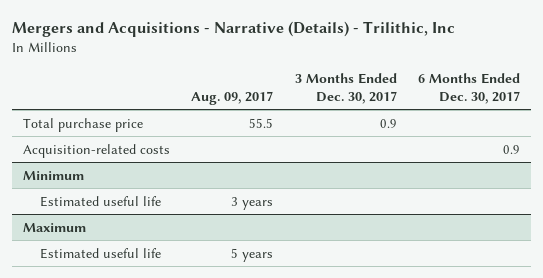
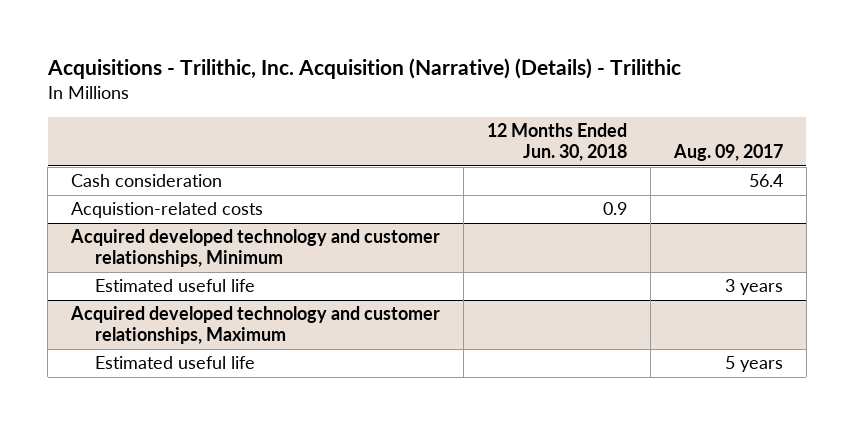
[11,21,455,38] Mergers and Acquisitions - Narrative (Details) - Trilithic, Inc -> [46,58,681,80] Acquisitions - Trilithic, Inc. Acquisition (Narrative) (Details) - Trilithic
[294,73,397,104] 3 Months Ended Dec. 30, 2017 -> none
[418,73,521,104] 6 Months Ended Dec. 30, 2017 -> none
none -> [486,123,627,162] 12 Months Ended Jun. 30, 2018
[22,117,143,132] Total purchase price -> none
[22,170,84,180] Minimum -> none
none -> [71,174,223,188] Cash consideration
[22,143,170,158] Acquisition-related costs -> [71,202,264,219] Acquistion-related costs
none -> [70,229,441,268] Acquired developed technology and customer relationships, Minimum
[22,222,86,232] Maximum -> none
none -> [70,306,441,345] Acquired developed technology and customer relationships, Maximum

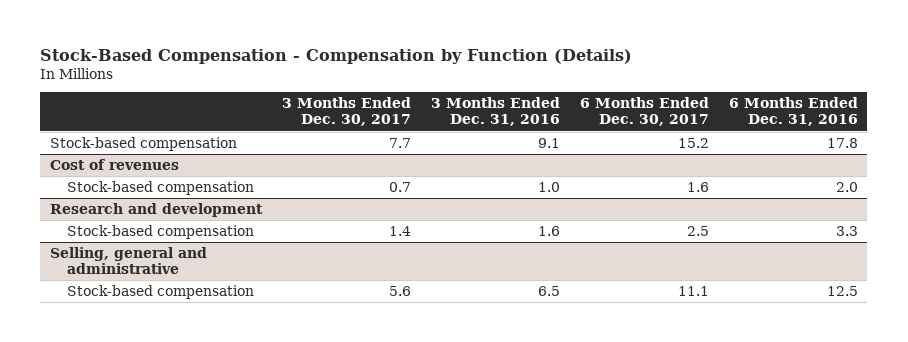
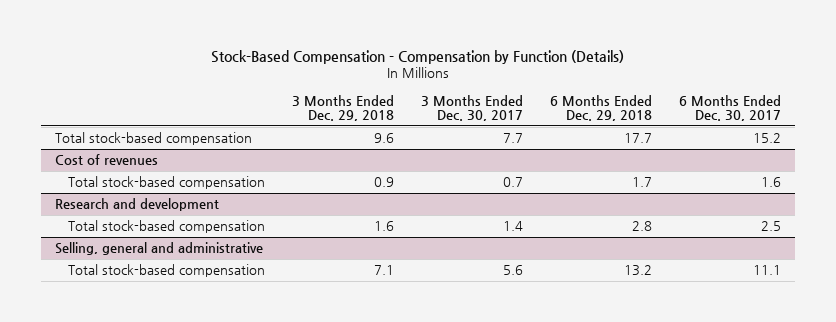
[430,97,560,127] 3 Months Ended Dec. 31, 2016 -> none
[728,97,858,127] 6 Months Ended Dec. 31, 2016 -> none
none -> [291,94,394,122] 3 Months Ended Dec. 29, 2018
none -> [550,94,653,122] 6 Months Ended Dec. 29, 2018
[50,137,238,152] Stock-based compensation -> [54,132,252,146] Total stock-based compensation
[66,181,254,196] Stock-based compensation -> [67,176,265,190] Total stock-based compensation
[66,225,254,240] Stock-based compensation -> [67,220,265,234] Total stock-based compensation
[66,285,254,300] Stock-based compensation -> [67,264,265,278] Total stock-based compensation

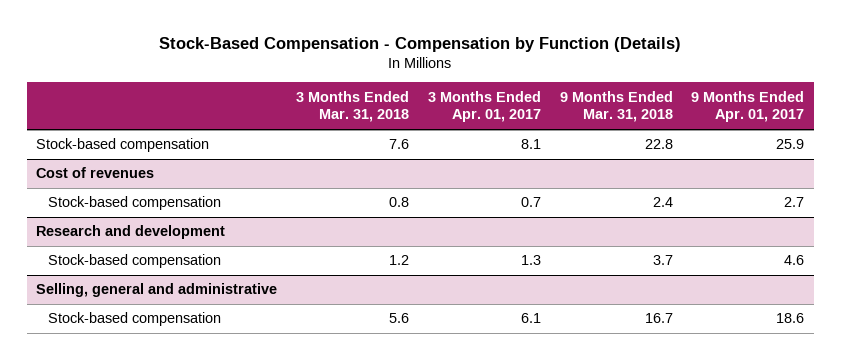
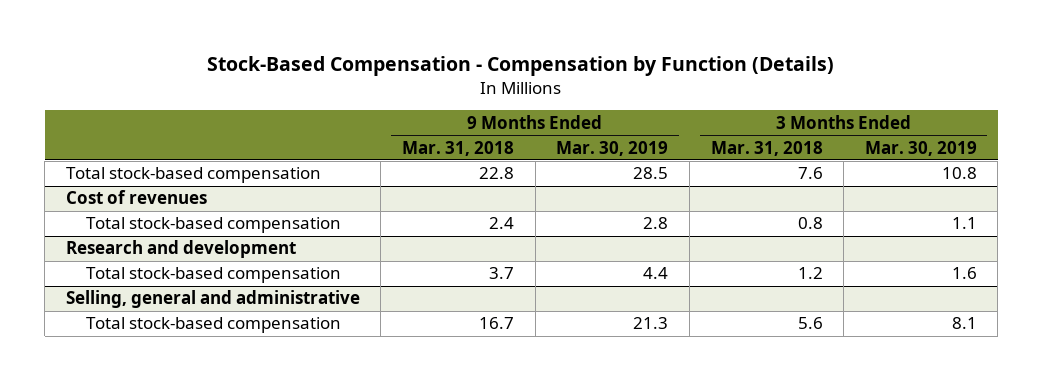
[427,90,541,123] 3 Months Ended Apr. 01, 2017 -> none
[691,90,805,123] 9 Months Ended Apr. 01, 2017 -> none
none -> [556,140,669,156] Mar. 30, 2019
none -> [864,140,977,156] Mar. 30, 2019
[36,138,210,153] Stock-based compensation -> [65,167,321,184] Total stock-based compensation
[47,196,221,211] Stock-based compensation -> [85,217,341,234] Total stock-based compensation
[47,254,221,269] Stock-based compensation -> [85,267,341,284] Total stock-based compensation
[47,312,221,327] Stock-based compensation -> [85,317,341,334] Total stock-based compensation

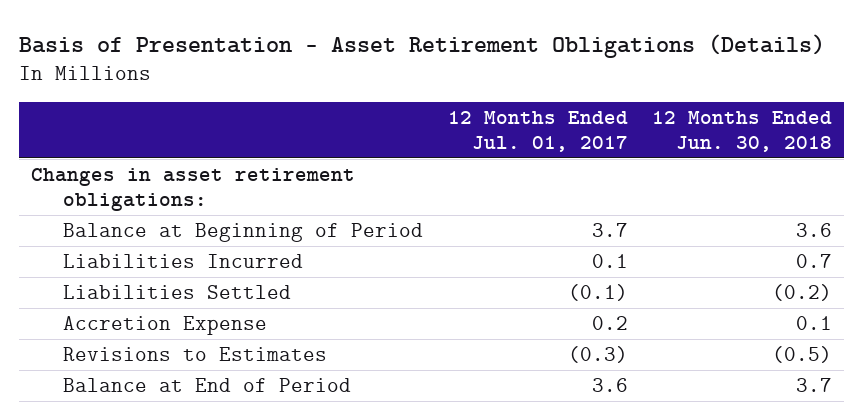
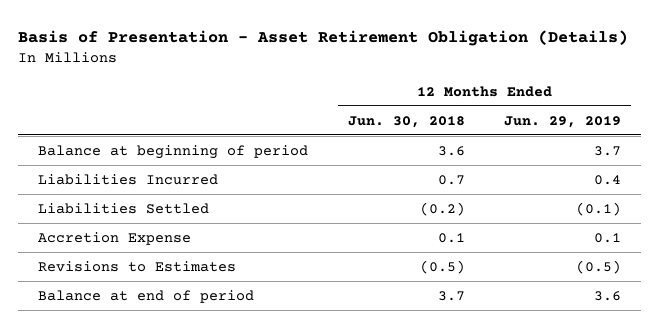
[18,33,825,58] Basis of Presentation - Asset Retirement Obligations (Details) -> [18,29,629,46] Basis of Presentation - Asset Retirement Obligation (Details)
[447,110,628,152] 12 Months Ended Jul. 01, 2017 -> none
none -> [504,115,622,128] Jun. 29, 2019
[30,167,355,211] Changes in asset retirement obligations: -> none
[63,222,424,242] Balance at Beginning of Period -> [38,144,309,159] Balance at beginning of period
[63,377,352,392] Balance at End of Period -> [38,289,255,303] Balance at end of period

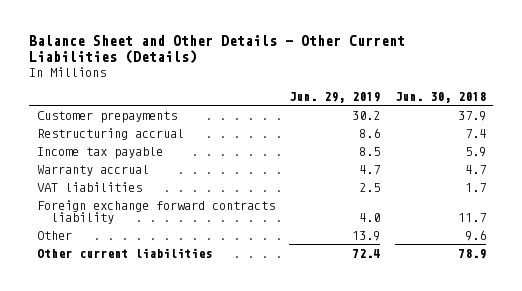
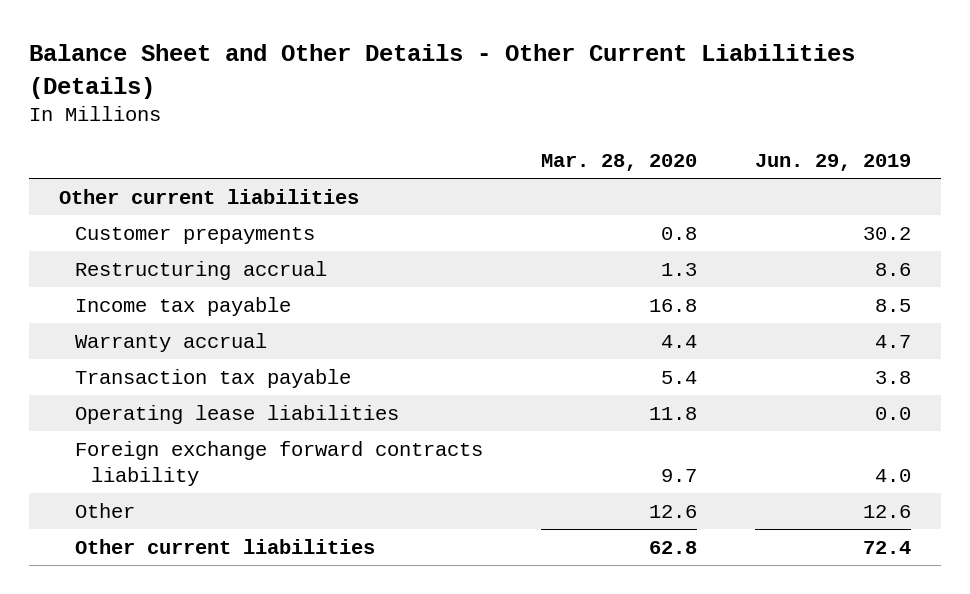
[394,92,486,104] Jun. 30, 2018 -> none
none -> [541,154,698,172] Mar. 28, 2020
none -> [58,188,359,204] Other current liabilities
[36,181,142,192] VAT liabilities -> none
none -> [74,368,351,388] Transaction tax payable
none -> [74,404,399,424] Operating lease liabilities
[352,230,381,241] 13.9 -> [863,504,912,518] 12.6

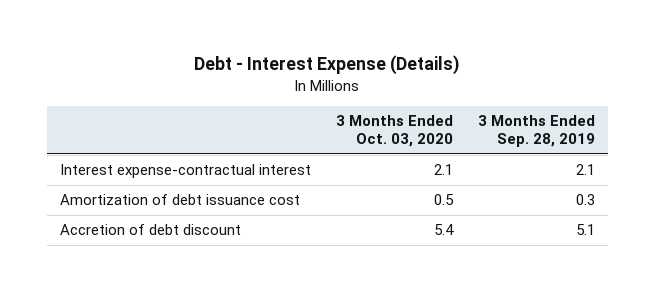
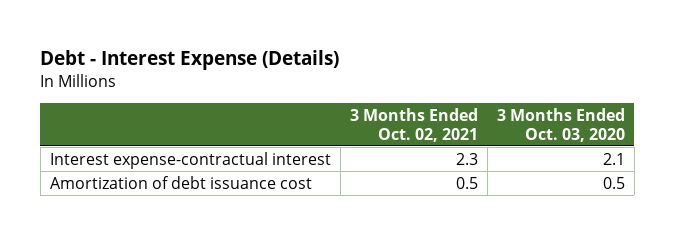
[478,115,596,148] 3 Months Ended Sep. 28, 2019 -> none
none -> [349,107,478,142] 3 Months Ended Oct. 02, 2021
[59,224,241,236] Accretion of debt discount -> none

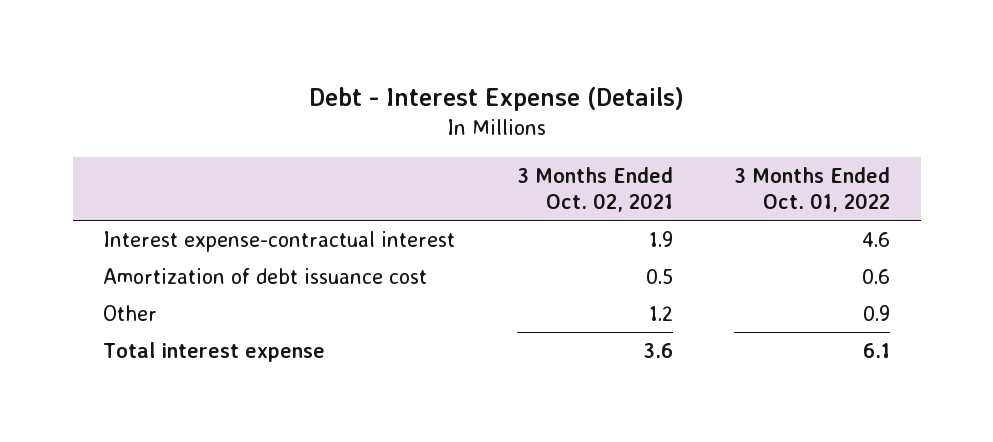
[496,107,625,142] 3 Months Ended Oct. 03, 2020 -> none
none -> [733,166,890,212] 3 Months Ended Oct. 01, 2022
[455,152,478,165] 2.3 -> [648,230,673,247] 1.9
none -> [103,304,158,321] Other
none -> [103,341,326,362] Total interest expense

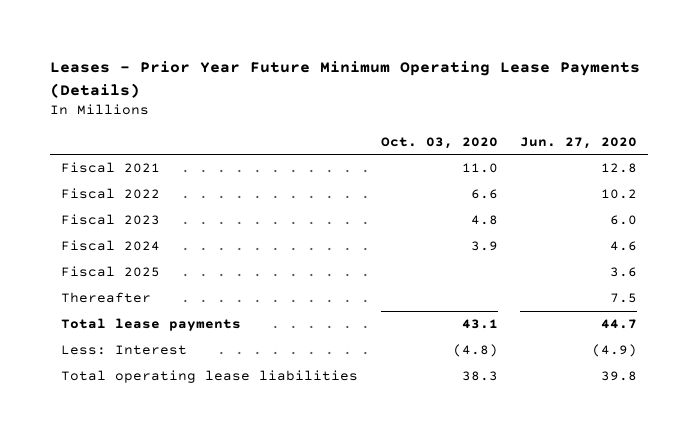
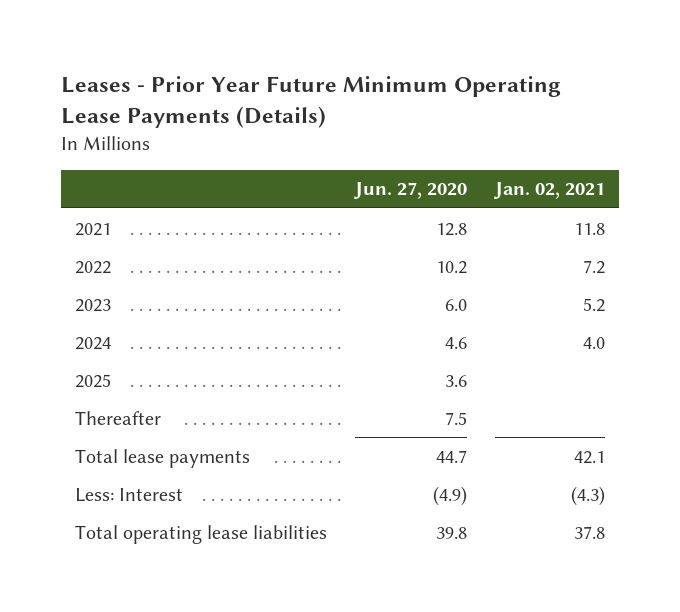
[380,136,498,149] Oct. 03, 2020 -> none
none -> [493,182,606,200] Jan. 02, 2021
[61,162,161,174] Fiscal 2021 -> [74,222,111,236] 2021
[61,188,161,200] Fiscal 2022 -> [74,260,111,274] 2022
[61,214,161,226] Fiscal 2023 -> [74,298,111,312] 2023
[61,240,161,252] Fiscal 2024 -> [74,336,111,350] 2024
[61,266,161,278] Fiscal 2025 -> [74,373,111,388] 2025

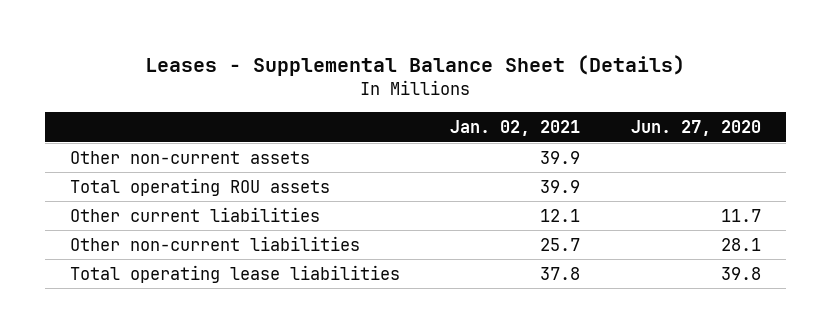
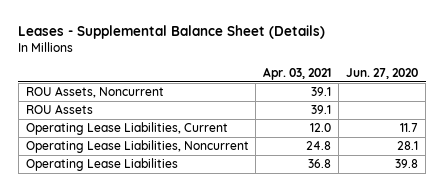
[450,120,581,137] Jan. 02, 2021 -> none
none -> [263,67,332,81] Apr. 03, 2021
[70,150,311,164] Other non-current assets -> [25,86,164,99] ROU Assets, Noncurrent
[70,177,331,196] Total operating ROU assets -> [25,104,93,115] ROU Assets
[70,206,321,222] Other current liabilities -> [25,122,228,136] Operating Lease Liabilities, Current
[70,235,361,251] Other non-current liabilities -> [25,140,249,154] Operating Lease Liabilities, Noncurrent
[70,264,401,283] Total operating lease liabilities -> [25,158,178,172] Operating Lease Liabilities

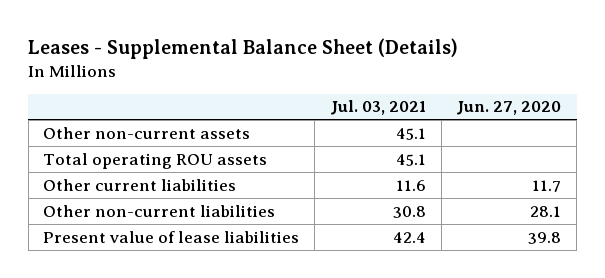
[263,67,332,81] Apr. 03, 2021 -> none
none -> [329,100,426,116] Jul. 03, 2021
[25,86,164,99] ROU Assets, Noncurrent -> [43,126,251,139] Other non-current assets
[25,104,93,115] ROU Assets -> [43,152,268,169] Total operating ROU assets
[25,122,228,136] Operating Lease Liabilities, Current -> [43,178,237,191] Other current liabilities
[25,140,249,154] Operating Lease Liabilities, Noncurrent -> [43,204,276,217] Other non-current liabilities
[25,158,178,172] Operating Lease Liabilities -> [43,230,300,243] Present value of lease liabilities

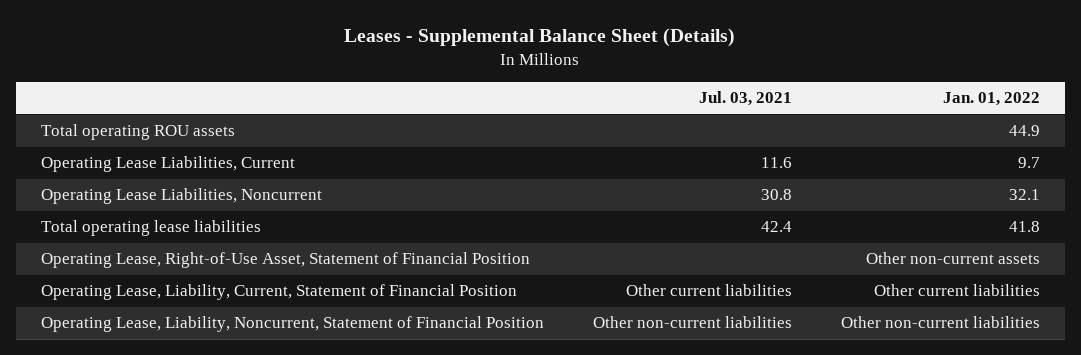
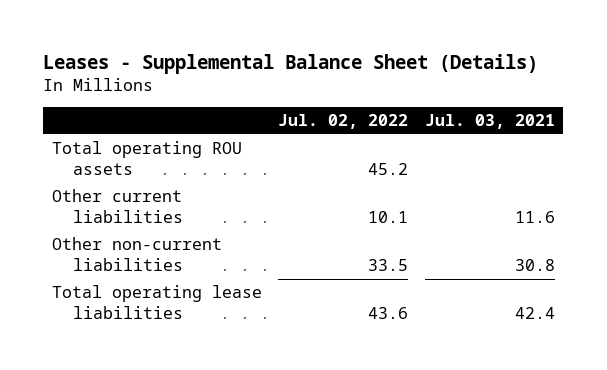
[943,92,1041,107] Jan. 01, 2022 -> none
none -> [278,114,409,130] Jul. 02, 2022
[40,156,295,173] Operating Lease Liabilities, Current -> [51,189,183,224] Other current liabilities
[40,188,322,205] Operating Lease Liabilities, Noncurrent -> [51,237,222,272] Other non-current liabilities
[40,252,530,269] Operating Lease, Right-of-Use Asset, Statement of Financial Position -> none
[40,284,517,301] Operating Lease, Liability, Current, Statement of Financial Position -> none
[40,316,544,333] Operating Lease, Liability, Noncurrent, Statement of Financial Position -> none

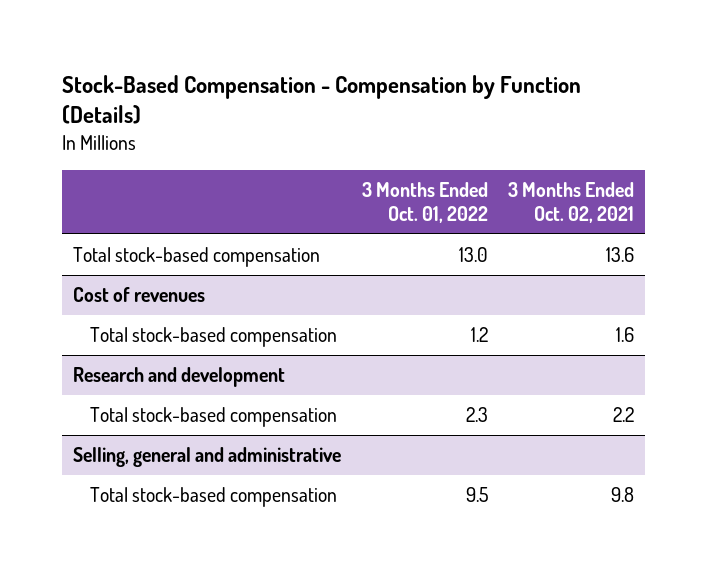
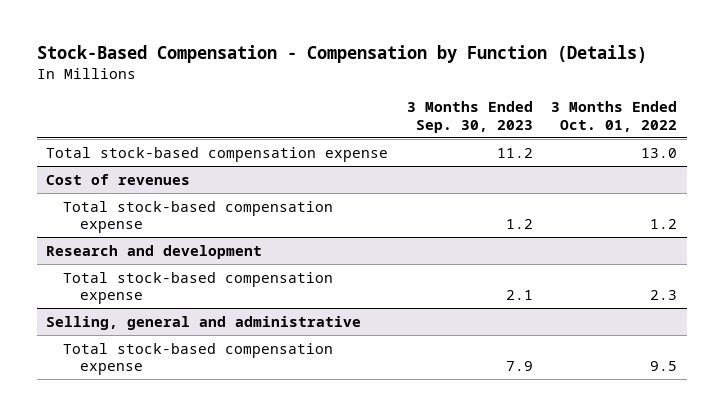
[508,181,635,224] 3 Months Ended Oct. 02, 2021 -> none
none -> [406,101,533,133] 3 Months Ended Sep. 30, 2023
[72,247,320,268] Total stock-based compensation -> [46,146,389,162] Total stock-based compensation expense
[89,327,337,348] Total stock-based compensation -> [62,200,333,233] Total stock-based compensation expense
[89,407,337,428] Total stock-based compensation -> [62,271,333,304] Total stock-based compensation expense
[89,487,337,508] Total stock-based compensation -> [62,342,333,375] Total stock-based compensation expense

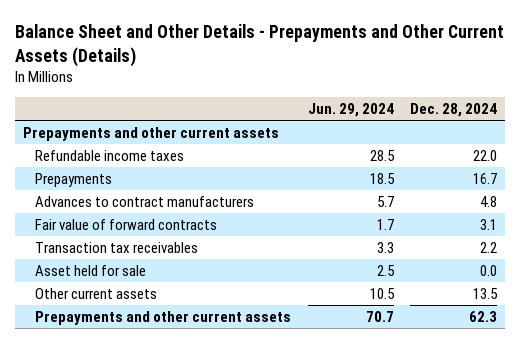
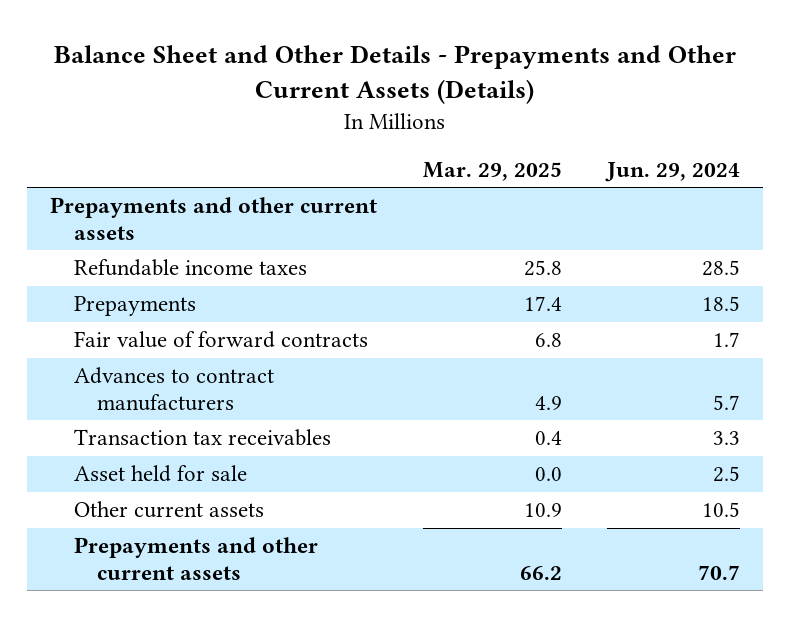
[409,103,497,118] Dec. 28, 2024 -> none
none -> [422,161,562,181] Mar. 29, 2025
[35,195,255,207] Advances to contract manufacturers -> [73,367,274,411] Advances to contract manufacturers

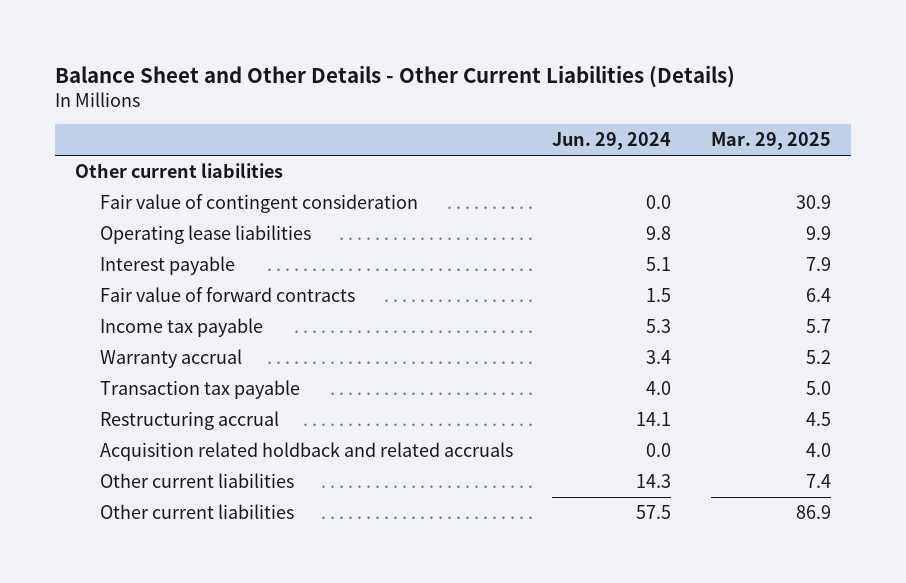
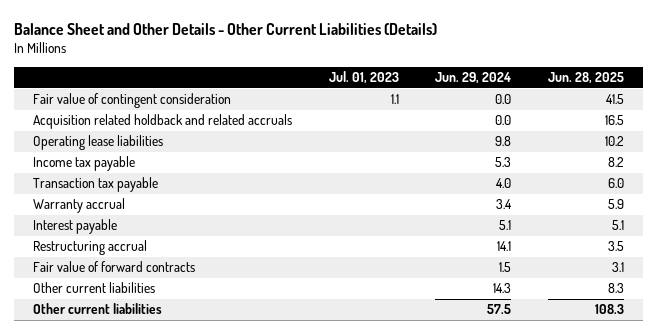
[710,132,831,151] Mar. 29, 2025 -> none
none -> [328,71,399,85] Jul. 01, 2023
none -> [548,72,625,85] Jun. 28, 2025
[74,162,283,178] Other current liabilities -> none
[99,441,513,461] Acquisition related holdback and related accruals -> [32,114,292,130] Acquisition related holdback and related accruals
[99,348,242,368] Warranty accrual -> [32,198,125,214] Warranty accrual
[99,255,235,275] Interest payable -> [32,219,117,235] Interest payable
[99,286,355,302] Fair value of forward contracts -> [32,261,195,273] Fair value of forward contracts

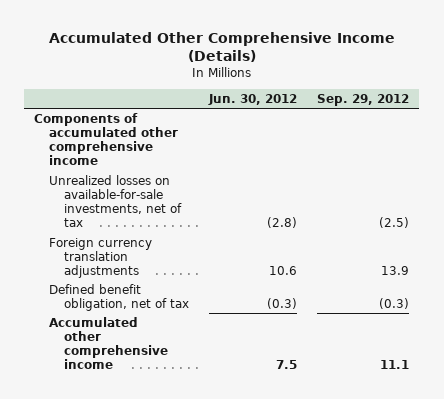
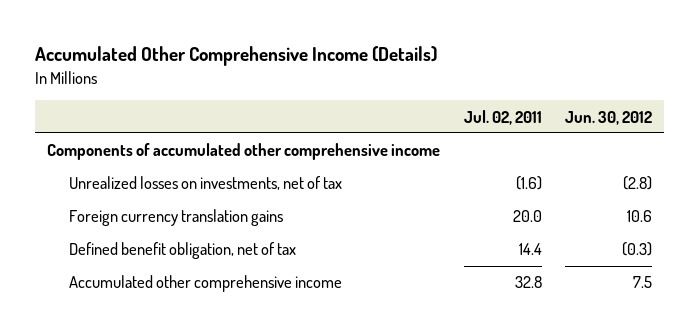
[317,93,410,106] Sep. 29, 2012 -> none
none -> [463,109,542,125] Jul. 02, 2011
[49,175,183,228] Unrealized losses on available-for-sale investments, net of tax -> [68,176,342,191] Unrealized losses on investments, net of tax
[49,238,153,279] Foreign currency translation adjustments -> [68,209,283,227] Foreign currency translation gains

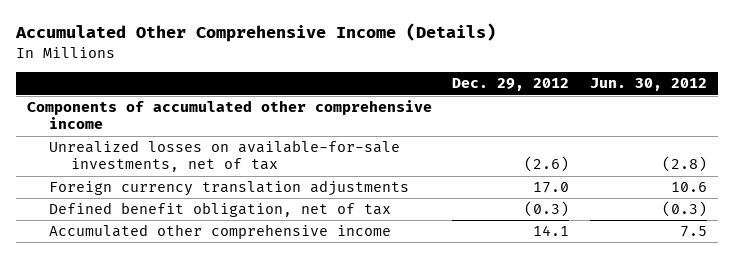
[463,109,542,125] Jul. 02, 2011 -> none
none -> [452,78,570,92] Dec. 29, 2012
[68,176,342,191] Unrealized losses on investments, net of tax -> [48,140,400,173] Unrealized losses on available-for-sale investments, net of tax
[68,209,283,227] Foreign currency translation gains -> [48,180,409,197] Foreign currency translation adjustments

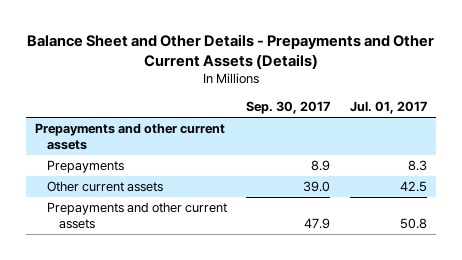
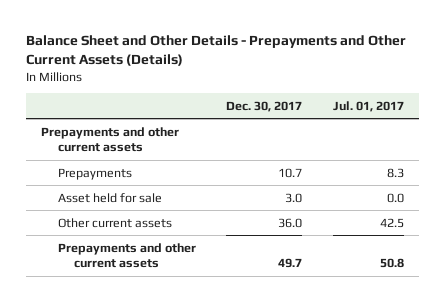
[246,101,331,115] Sep. 30, 2017 -> none
none -> [226,100,303,112] Dec. 30, 2017
none -> [57,192,162,203] Asset held for sale

